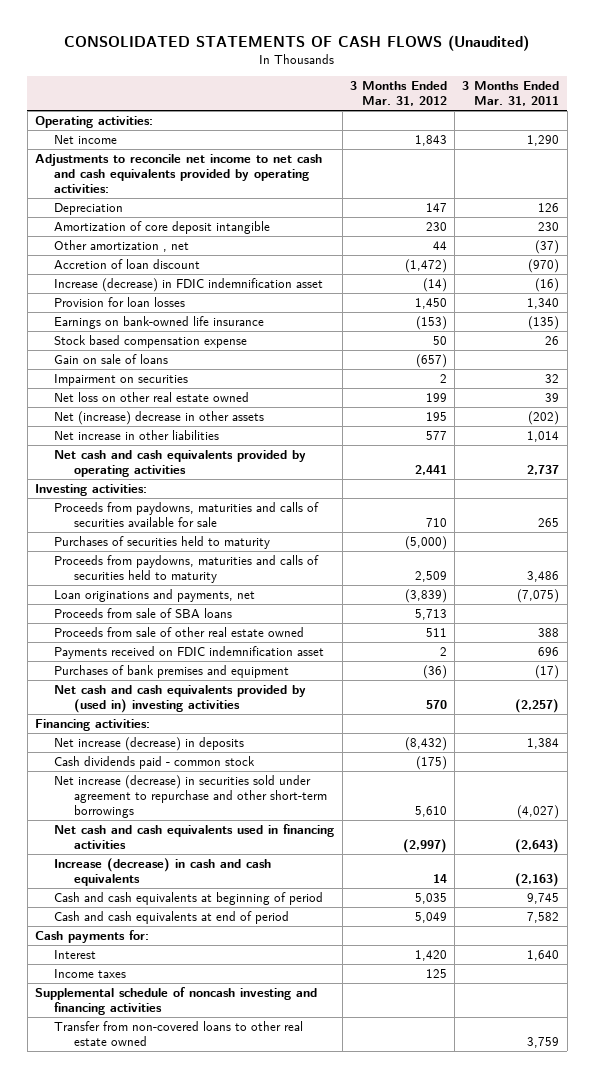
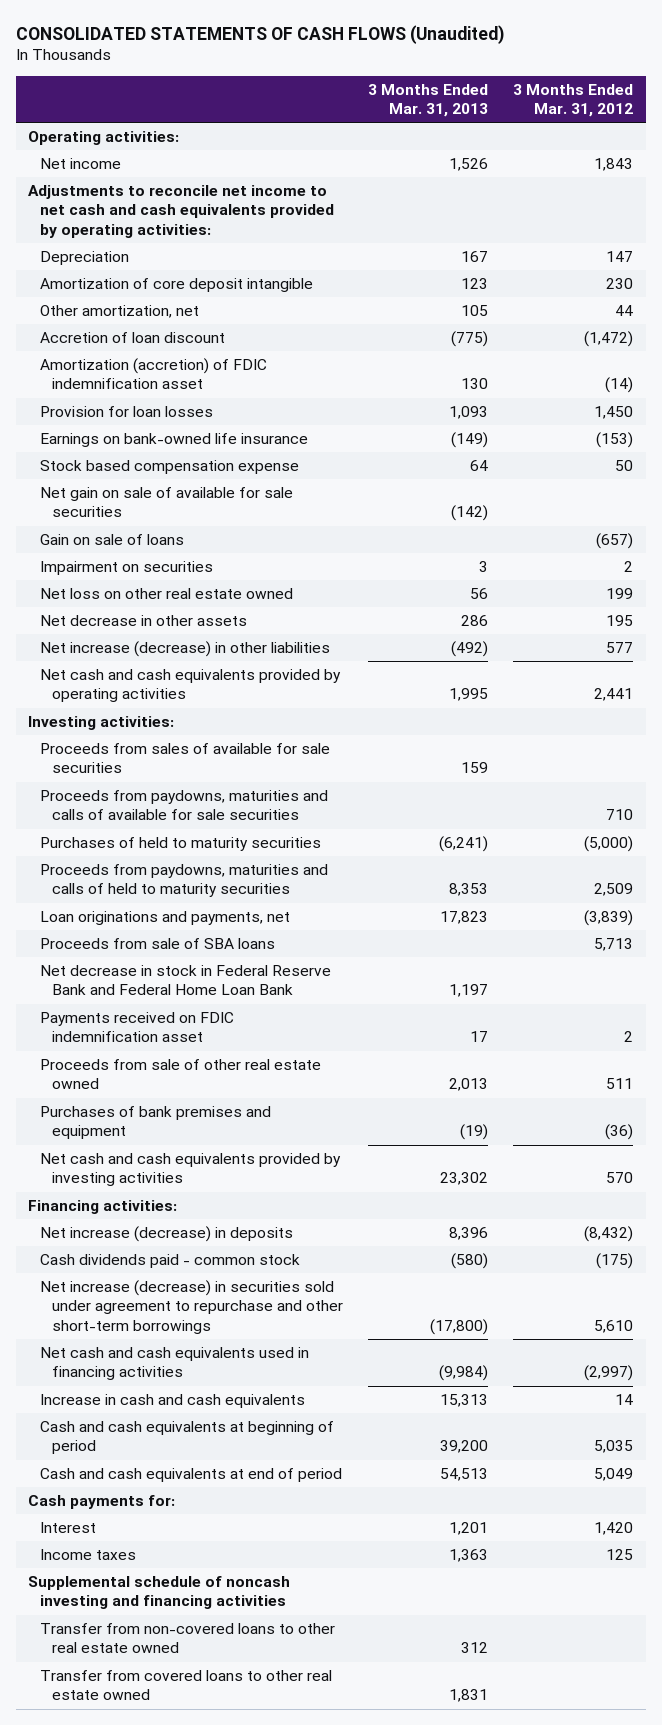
[462,81,560,107] 3 Months Ended Mar. 31, 2011 -> none
none -> [368,83,489,118] 3 Months Ended Mar. 31, 2013
[54,239,190,252] Other amortization , net -> [40,305,200,319] Other amortization, net
[54,277,324,292] Increase (decrease) in FDIC indemnification asset -> none
none -> [40,358,268,390] Amortization (accretion) of FDIC indemnification asset
none -> [40,487,294,518] Net gain on sale of available for sale securities
[54,410,265,425] Net (increase) decrease in other assets -> [40,615,248,627] Net decrease in other assets
[54,429,220,440] Net increase in other liabilities -> [40,641,331,658] Net increase (decrease) in other liabilities
none -> [40,743,331,774] Proceeds from sales of available for sale securities
[54,501,320,527] Proceeds from paydowns, maturities and calls of securities available for sale -> [40,790,329,821] Proceeds from paydowns, maturities and calls of available for sale securities
[54,535,271,549] Purchases of securities held to maturity -> [40,837,322,852] Purchases of held to maturity securities
[54,554,320,583] Proceeds from paydowns, maturities and calls of securities held to maturity -> [40,864,329,898] Proceeds from paydowns, maturities and calls of held to maturity securities
none -> [40,965,332,996] Net decrease in stock in Federal Reserve Bank and Federal Home Loan Bank
[54,626,305,637] Proceeds from sale of other real estate owned -> [40,1059,322,1090] Proceeds from sale of other real estate owned
[54,684,307,713] Net cash and cash equivalents provided by (used in) investing activities -> [40,1153,342,1187] Net cash and cash equivalents provided by investing activities
[54,857,272,886] Increase (decrease) in cash and cash equivalents -> [40,1394,306,1409] Increase in cash and cash equivalents
none -> [40,1670,333,1701] Transfer from covered loans to other real estate owned

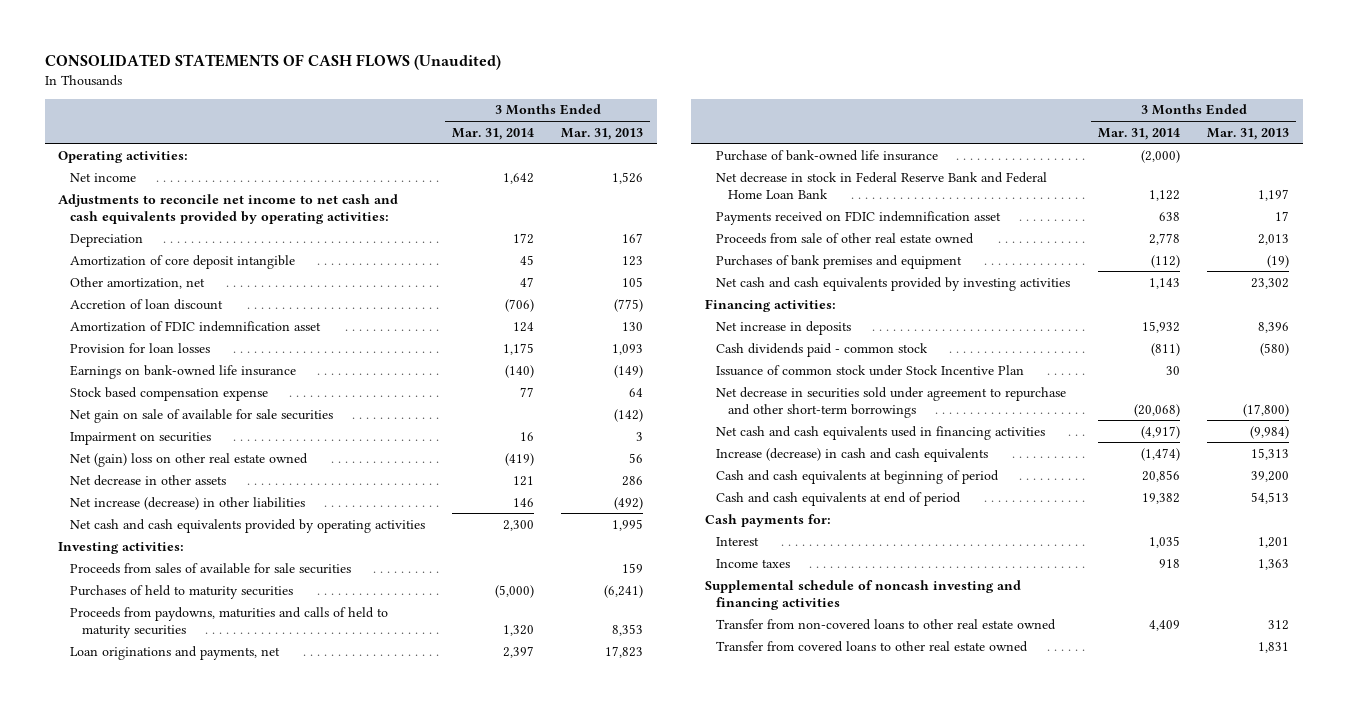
[513,83,634,118] 3 Months Ended Mar. 31, 2012 -> none
none -> [452,127,535,140] Mar. 31, 2014
[40,358,268,390] Amortization (accretion) of FDIC indemnification asset -> [70,320,322,332] Amortization of FDIC indemnification asset
[40,534,185,546] Gain on sale of loans -> none
[40,588,294,600] Net loss on other real estate owned -> [70,452,309,467] Net (gain) loss on other real estate owned
[40,790,329,821] Proceeds from paydowns, maturities and calls of available for sale securities -> none
[40,938,276,950] Proceeds from sale of SBA loans -> none
none -> [716,149,939,161] Purchase of bank-owned life insurance
[40,1226,294,1243] Net increase (decrease) in deposits -> [716,320,852,335] Net increase in deposits
none -> [716,364,1025,376] Issuance of common stock under Stock Incentive Plan
[40,1280,343,1334] Net increase (decrease) in securities sold under agreement to repurchase and other short-term borrowings -> [716,386,1067,418] Net decrease in securities sold under agreement to repurchase and other short-term borrowings
[40,1394,306,1409] Increase in cash and cash equivalents -> [716,447,989,462] Increase (decrease) in cash and cash equivalents

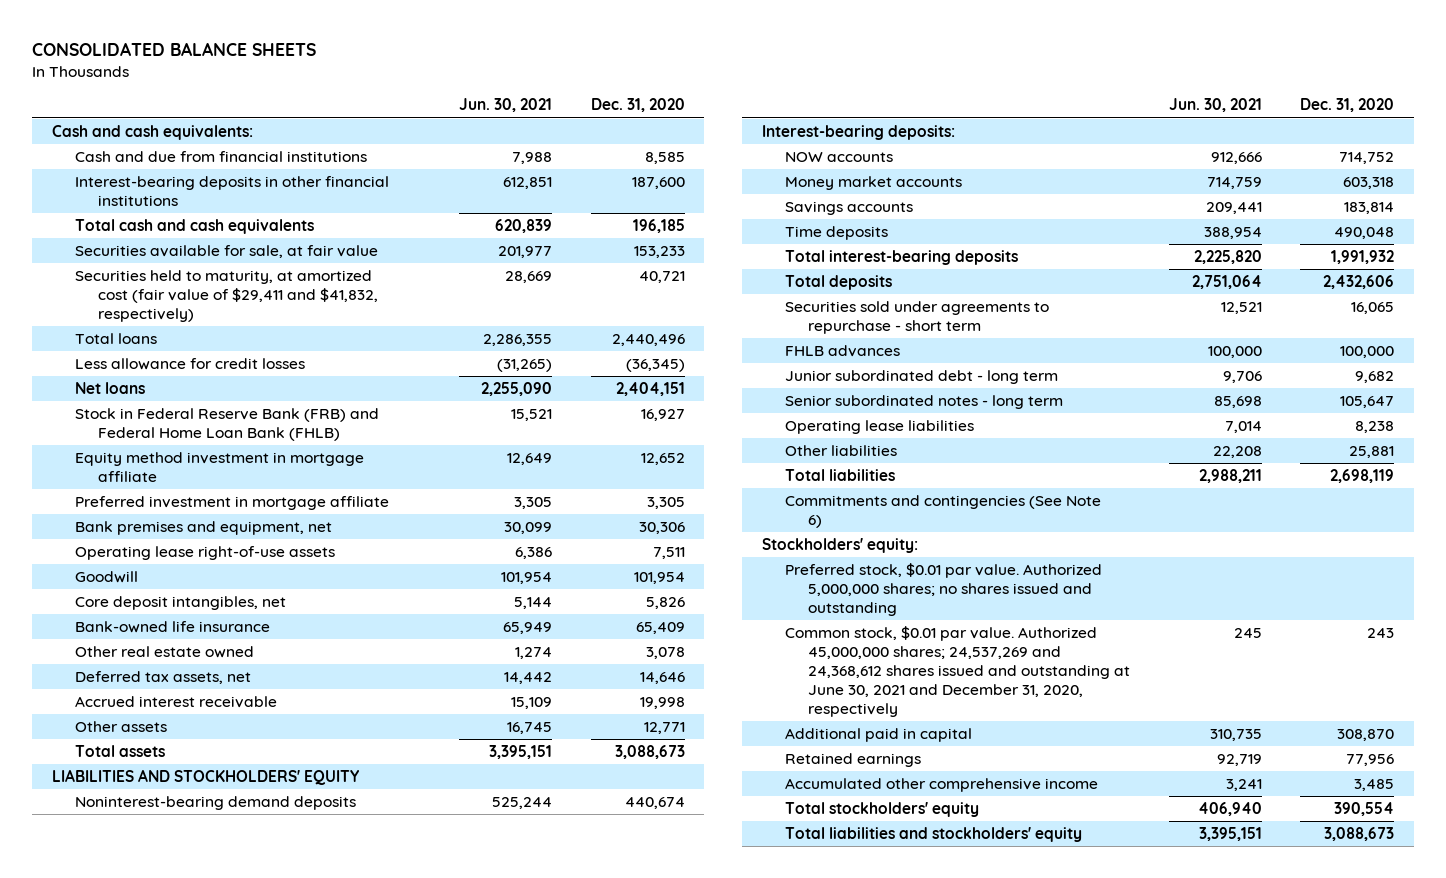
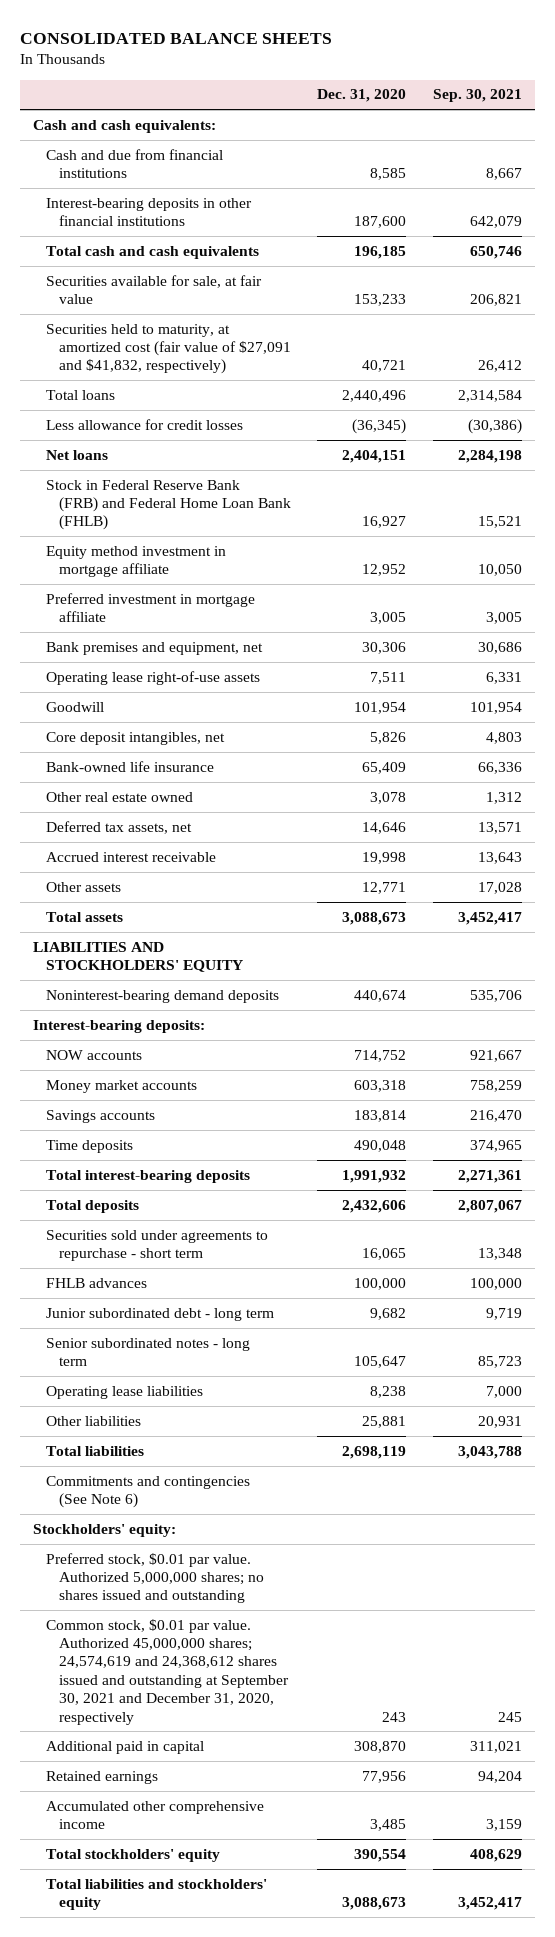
[458,98,552,113] Jun. 30, 2021 -> none
none -> [432,89,522,103] Sep. 30, 2021
[74,270,378,322] Securities held to maturity, at amortized cost (fair value of $29,411 and $41,832, respectively) -> [45,323,291,375] Securities held to maturity, at amortized cost (fair value of $27,091 and $41,832, respectively)
[640,453,685,466] 12,652 -> [362,564,407,577] 12,952
[646,497,685,510] 3,305 -> [370,612,407,625] 3,005
[784,626,1130,717] Common stock, $0.01 par value. Authorized 45,000,000 shares; 24,537,269 and 24,368,612 shares issued and outstanding at June 30, 2021 and December 31, 2020, respectively -> [45,1618,289,1725] Common stock, $0.01 par value. Authorized 45,000,000 shares; 24,574,619 and 24,368,612 shares issued and outstanding at September 30, 2021 and December 31, 2020, respectively

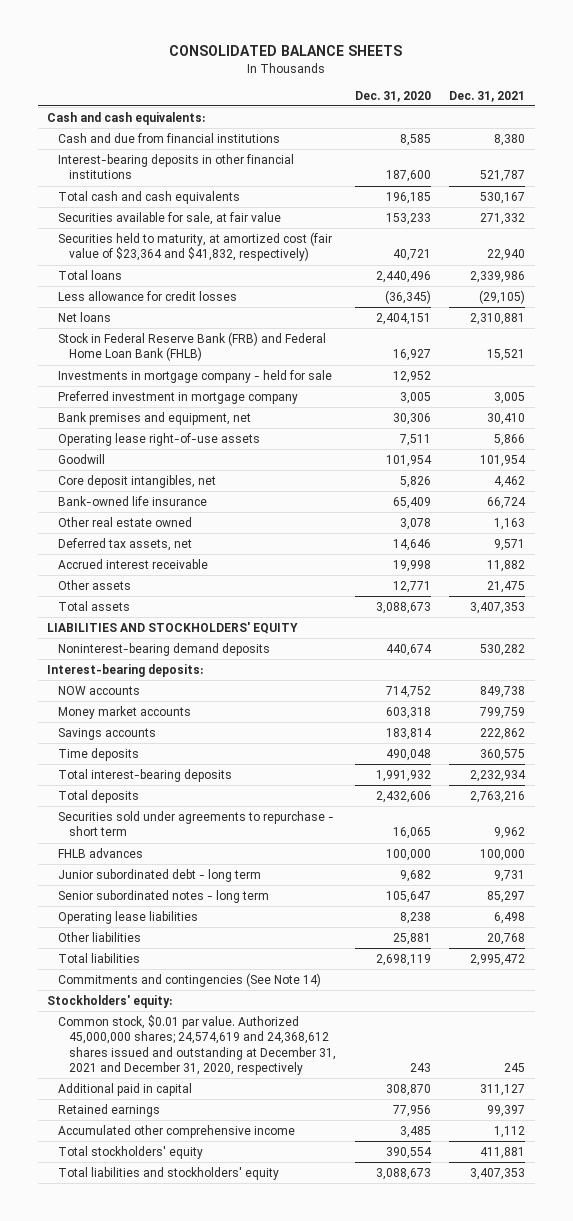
[432,89,522,103] Sep. 30, 2021 -> none
none -> [449,90,526,102] Dec. 31, 2021
[45,323,291,375] Securities held to maturity, at amortized cost (fair value of $27,091 and $41,832, respectively) -> [57,231,332,262] Securities held to maturity, at amortized cost (fair value of $23,364 and $41,832, respectively)
[45,545,226,578] Equity method investment in mortgage affiliate -> [57,369,332,383] Investments in mortgage company - held for sale
[45,592,255,623] Preferred investment in mortgage affiliate -> [57,390,298,404] Preferred investment in mortgage company
[45,1475,250,1509] Commitments and contingencies (See Note 6) -> [57,972,321,987] Commitments and contingencies (See Note 14)
[45,1552,264,1604] Preferred stock, $0.01 par value. Authorized 5,000,000 shares; no shares issued and outstanding -> none
[45,1618,289,1725] Common stock, $0.01 par value. Authorized 45,000,000 shares; 24,574,619 and 24,368,612 shares issued and outstanding at September 30, 2021 and December 31, 2020, respectively -> [57,1014,336,1076] Common stock, $0.01 par value. Authorized 45,000,000 shares; 24,574,619 and 24,368,612 shares issued and outstanding at December 31, 2021 and December 31, 2020, respectively

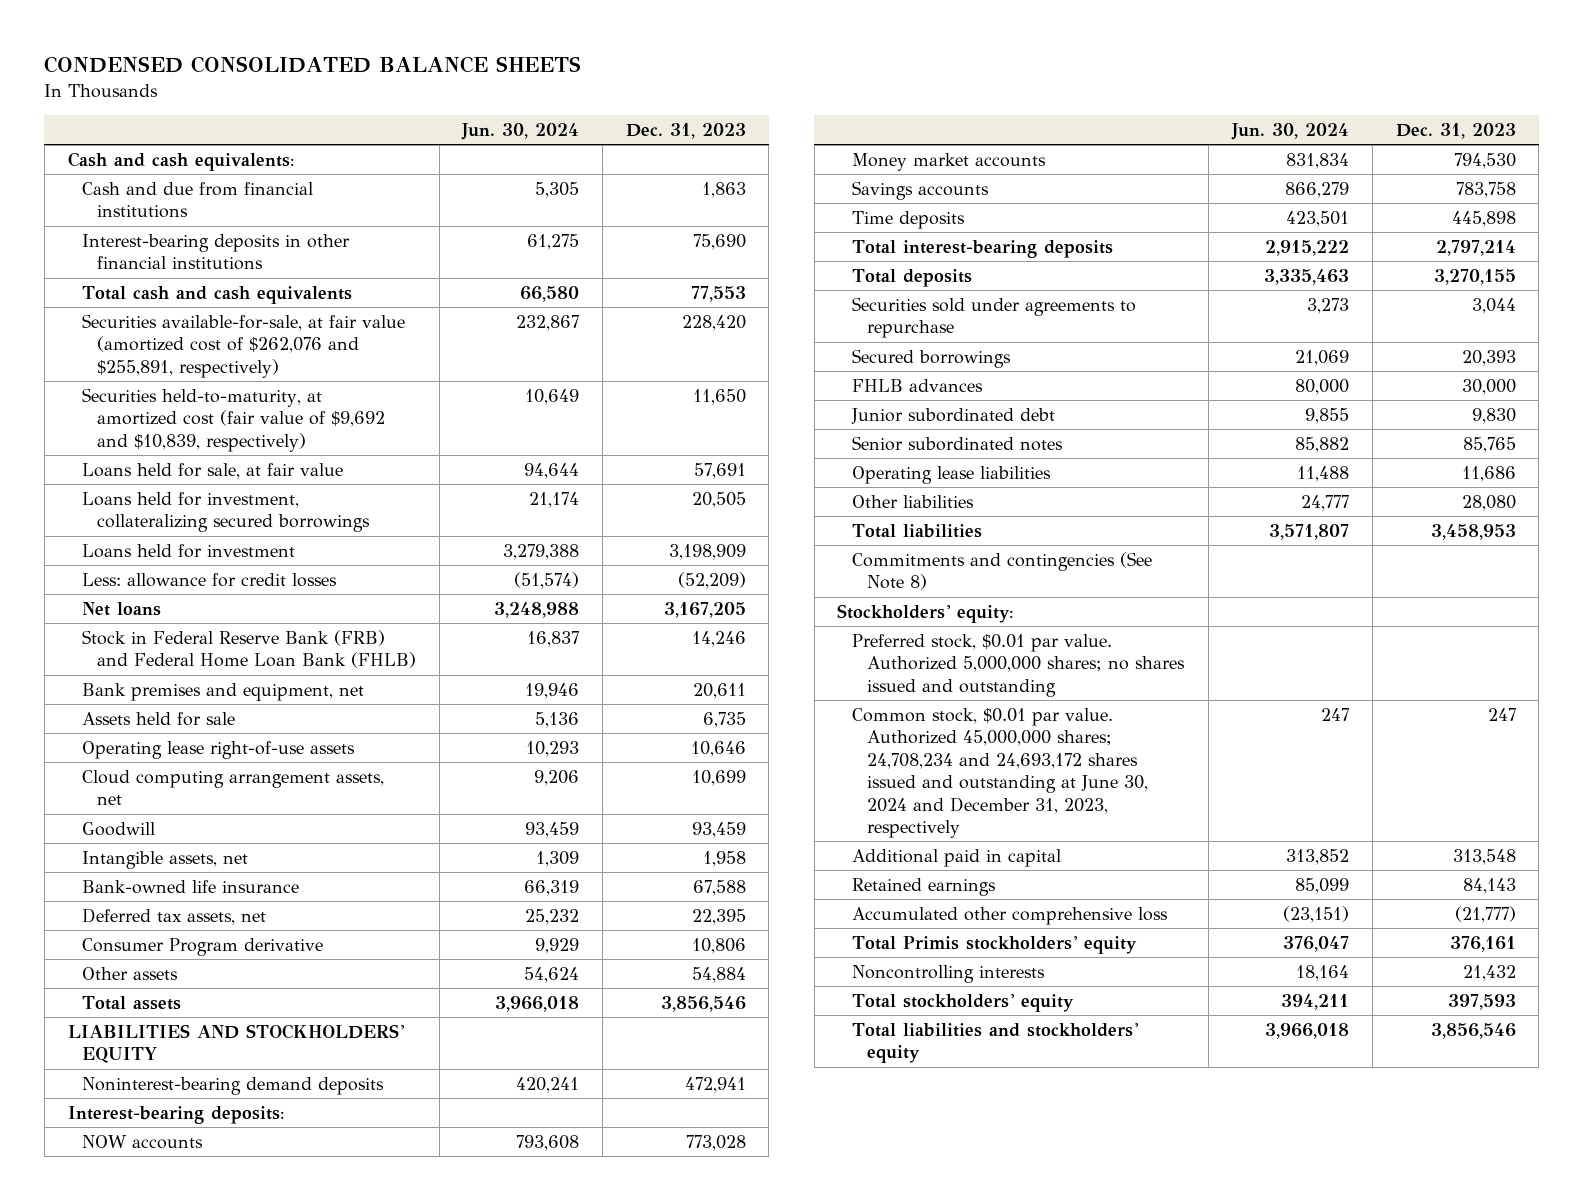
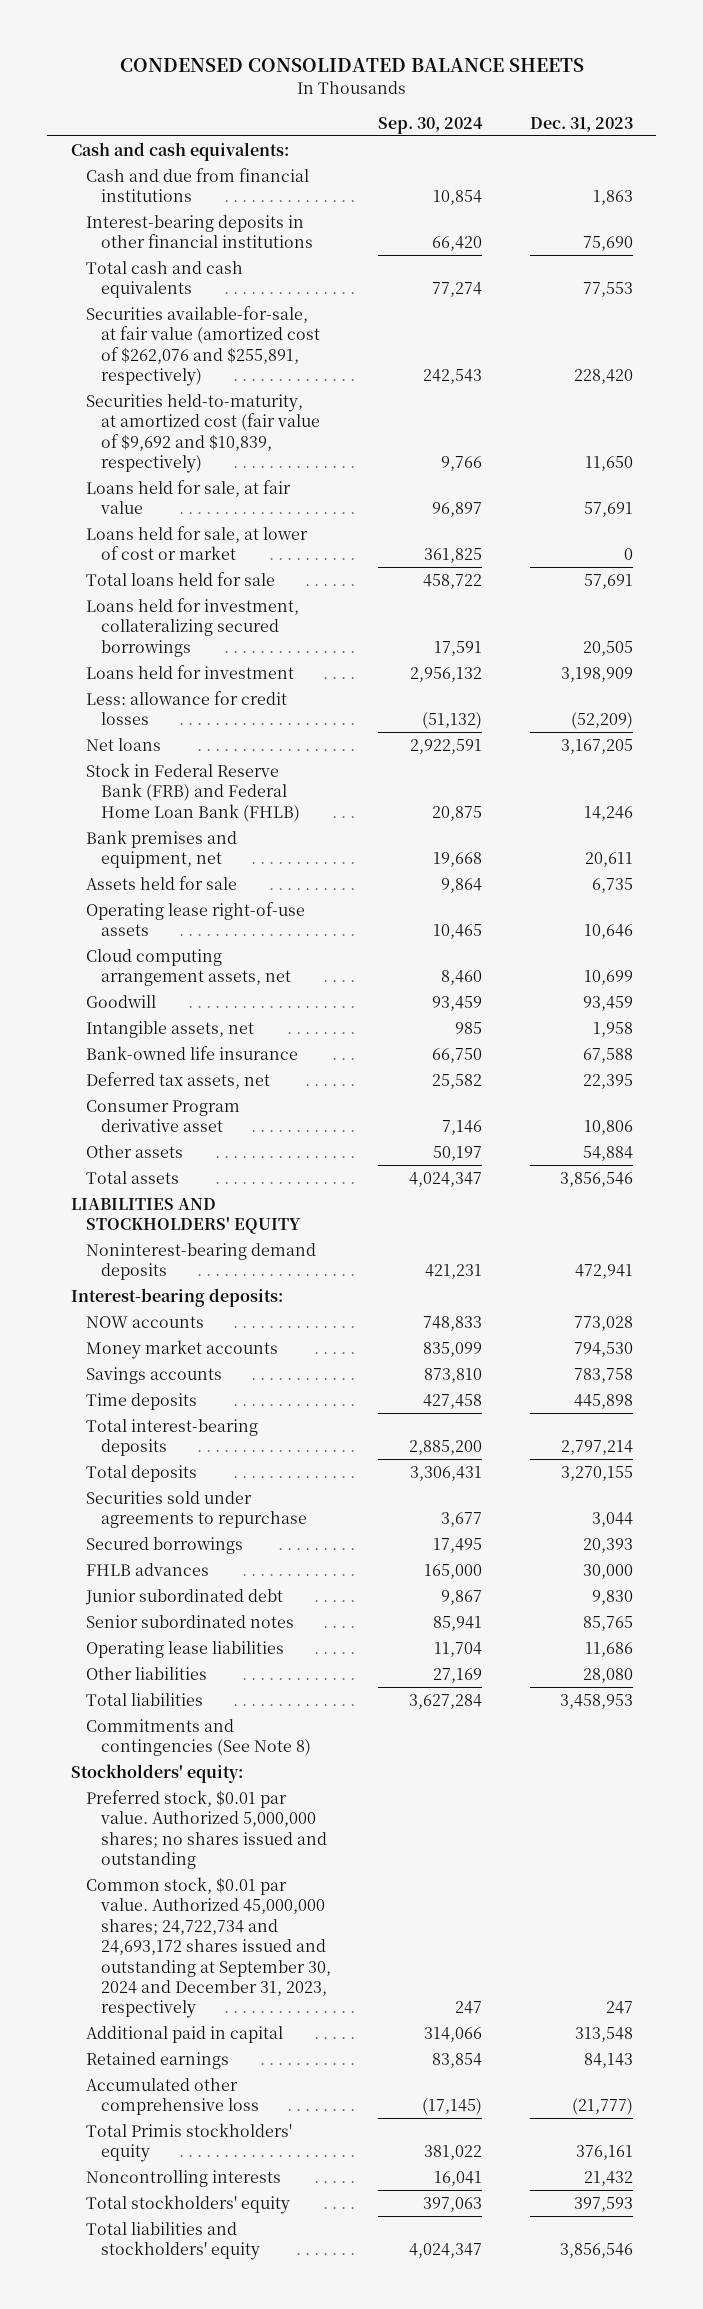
[461,122,580,140] Jun. 30, 2024 -> none
none -> [378,116,484,134] Sep. 30, 2024
none -> [85,525,308,561] Loans held for sale, at lower of cost or market
none -> [85,571,275,586] Total loans held for sale
[82,937,324,956] Consumer Program derivative -> [85,1099,240,1133] Consumer Program derivative asset
[852,707,1148,838] Common stock, $0.01 par value. Authorized 45,000,000 shares; 24,708,234 and 24,693,172 shares issued and outstanding at June 30, 2024 and December 31, 2023, respectively -> [85,1876,332,2019] Common stock, $0.01 par value. Authorized 45,000,000 shares; 24,722,734 and 24,693,172 shares issued and outstanding at September 30, 2024 and December 31, 2023, respectively

